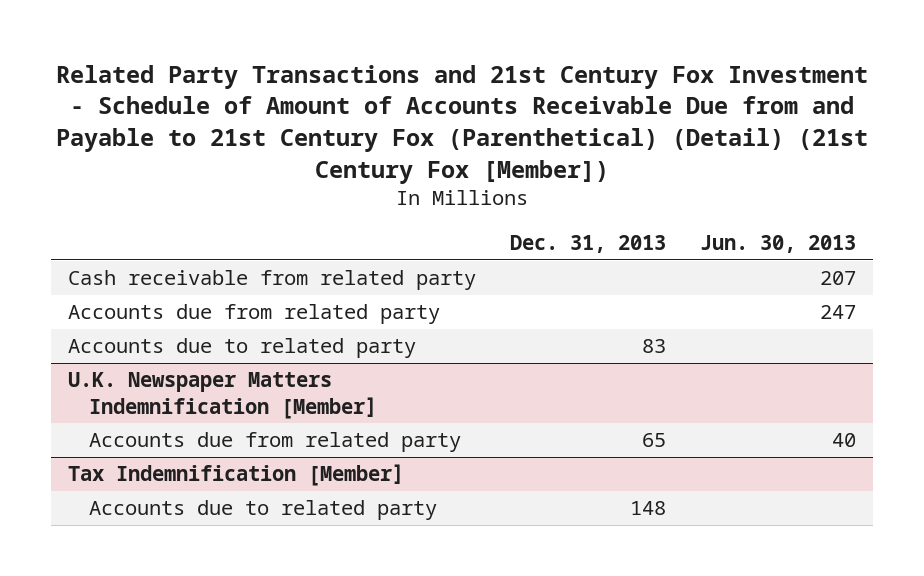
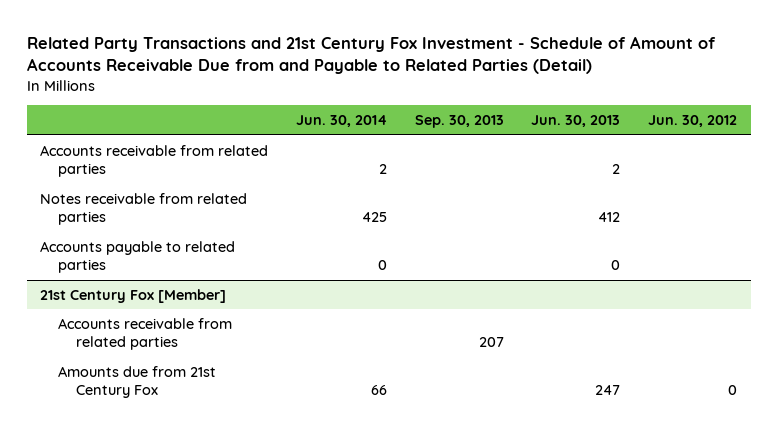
[56,64,869,184] Related Party Transactions and 21st Century Fox Investment - Schedule of Amount of Accounts Receivable Due from and Payable to 21st Century Fox (Parenthetical) (Detail) (21st Century Fox [Member]) -> [26,35,716,75] Related Party Transactions and 21st Century Fox Investment - Schedule of Amount of Accounts Receivable Due from and Payable to Related Parties (Detail)
[510,234,667,253] Dec. 31, 2013 -> none
none -> [296,115,388,128] Jun. 30, 2014
none -> [414,115,504,129] Sep. 30, 2013
none -> [648,115,738,128] Jun. 30, 2012
[68,338,417,359] Accounts due to related party -> none
[68,372,378,419] U.K. Newspaper Matters Indemnification [Member] -> none
[89,432,462,453] Accounts due from related party -> none
[68,464,405,487] Tax Indemnification [Member] -> none
[89,500,438,521] Accounts due to related party -> none
[68,270,477,291] Cash receivable from related party -> [40,144,269,178] Accounts receivable from related parties
[820,271,857,286] 207 -> [612,164,621,175] 2
none -> [40,192,248,226] Notes receivable from related parties
none -> [40,240,236,274] Accounts payable to related parties
none -> [40,288,227,303] 21st Century Fox [Member]
none -> [58,317,233,351] Accounts receivable from related parties
[68,304,441,325] Accounts due from related party -> [58,365,217,399] Amounts due from 21st Century Fox

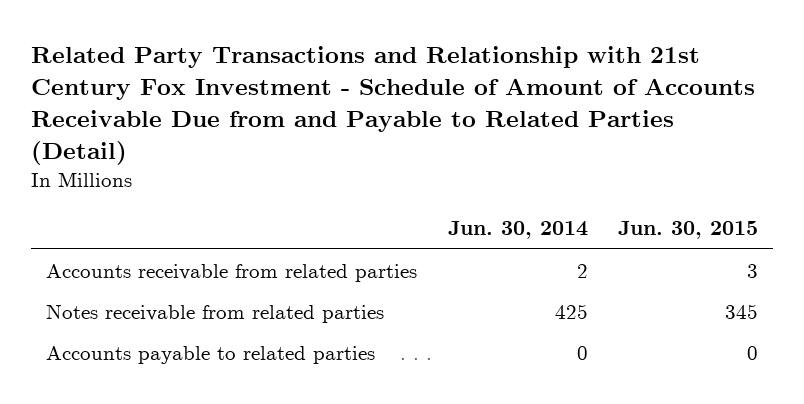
[26,35,716,75] Related Party Transactions and 21st Century Fox Investment - Schedule of Amount of Accounts Receivable Due from and Payable to Related Parties (Detail) -> [30,46,755,166] Related Party Transactions and Relationship with 21st Century Fox Investment - Schedule of Amount of Accounts Receivable Due from and Payable to Related Parties (Detail)
[414,115,504,129] Sep. 30, 2013 -> none
[531,115,621,128] Jun. 30, 2013 -> none
[648,115,738,128] Jun. 30, 2012 -> none
none -> [617,221,758,240] Jun. 30, 2015
[40,288,227,303] 21st Century Fox [Member] -> none
[58,317,233,351] Accounts receivable from related parties -> none
[58,365,217,399] Amounts due from 21st Century Fox -> none

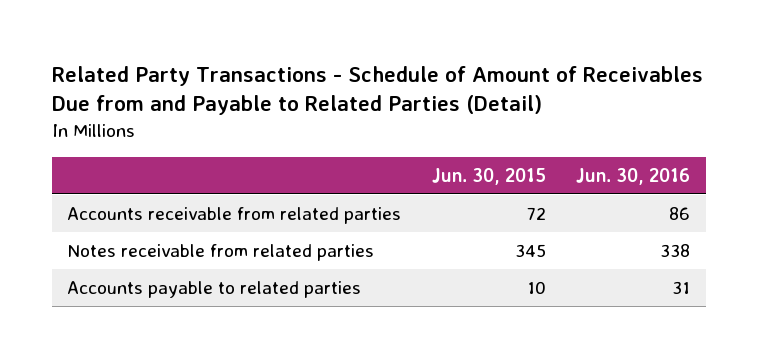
[30,46,755,166] Related Party Transactions and Relationship with 21st Century Fox Investment - Schedule of Amount of Accounts Receivable Due from and Payable to Related Parties (Detail) -> [51,65,703,116] Related Party Transactions - Schedule of Amount of Receivables Due from and Payable to Related Parties (Detail)
[447,221,588,240] Jun. 30, 2014 -> none
none -> [576,167,691,185] Jun. 30, 2016
[746,263,758,278] 3 -> [526,207,546,221] 72
[746,345,758,360] 0 -> [526,281,546,295] 10

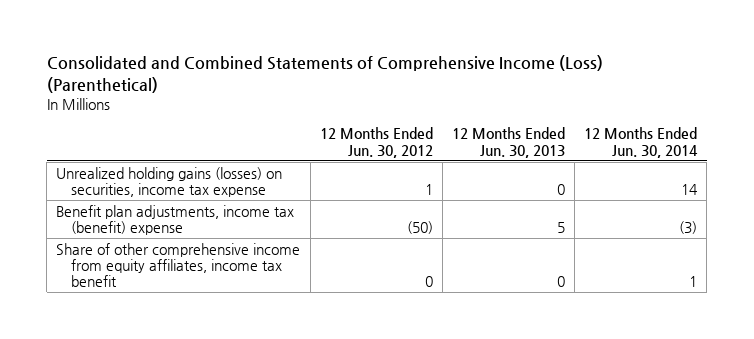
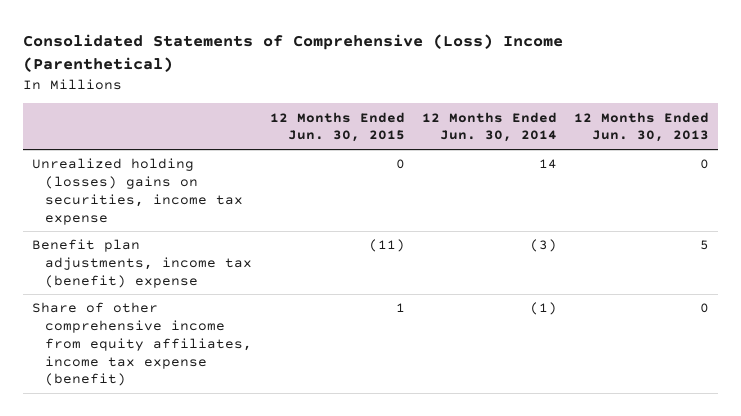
[46,55,603,93] Consolidated and Combined Statements of Comprehensive Income (Loss) (Parenthetical) -> [22,33,563,72] Consolidated Statements of Comprehensive (Loss) Income (Parenthetical)
[319,127,433,158] 12 Months Ended Jun. 30, 2012 -> none
none -> [269,111,405,143] 12 Months Ended Jun. 30, 2015
[56,166,283,197] Unrealized holding gains (losses) on securities, income tax expense -> [31,158,244,225] Unrealized holding (losses) gains on securities, income tax expense
[56,242,301,288] Share of other comprehensive income from equity affiliates, income tax benefit -> [31,302,253,387] Share of other comprehensive income from equity affiliates, income tax expense (benefit)
[689,276,698,288] 1 -> [529,302,557,316] (1)

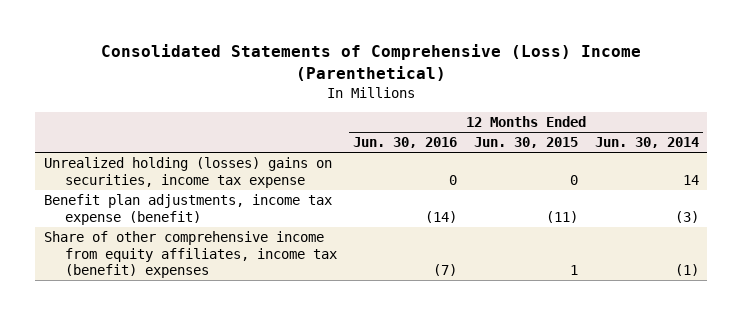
[574,111,710,143] 12 Months Ended Jun. 30, 2013 -> none
none -> [353,137,458,149] Jun. 30, 2016
[31,239,253,288] Benefit plan adjustments, income tax (benefit) expense -> [43,194,332,225] Benefit plan adjustments, income tax expense (benefit)
[31,302,253,387] Share of other comprehensive income from equity affiliates, income tax expense (benefit) -> [43,231,337,279] Share of other comprehensive income from equity affiliates, income tax (benefit) expenses

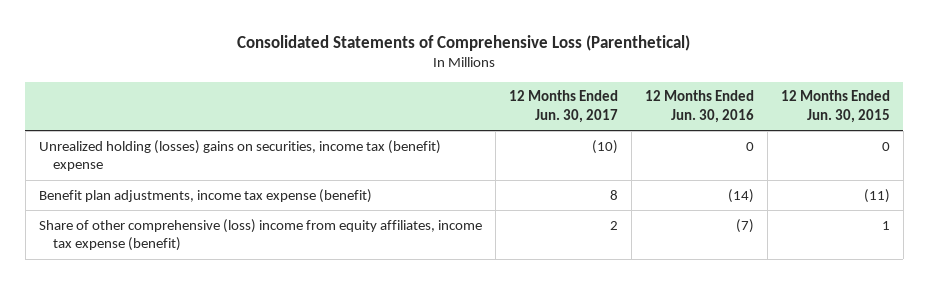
[101,44,642,81] Consolidated Statements of Comprehensive (Loss) Income (Parenthetical) -> [237,34,691,51] Consolidated Statements of Comprehensive Loss (Parenthetical)
[594,137,699,149] Jun. 30, 2014 -> none
none -> [508,90,618,124] 12 Months Ended Jun. 30, 2017
[43,157,332,188] Unrealized holding (losses) gains on securities, income tax expense -> [38,139,441,172] Unrealized holding (losses) gains on securities, income tax (benefit) expense
[43,231,337,279] Share of other comprehensive income from equity affiliates, income tax (benefit) expenses -> [38,218,482,252] Share of other comprehensive (loss) income from equity affiliates, income tax expense (benefit)

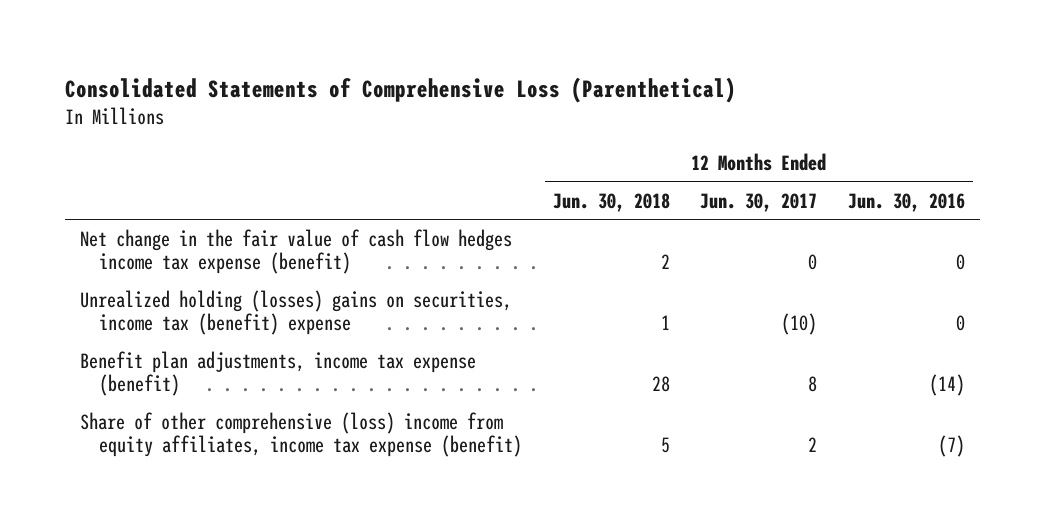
[780,90,890,124] 12 Months Ended Jun. 30, 2015 -> none
none -> [552,192,670,212] Jun. 30, 2018
none -> [80,228,513,275] Net change in the fair value of cash flow hedges income tax expense (benefit)

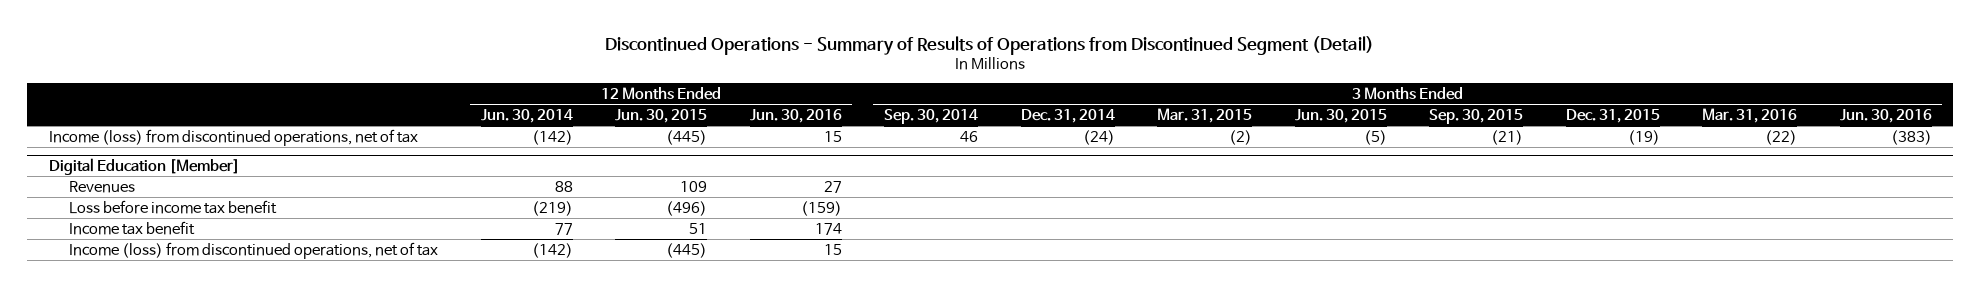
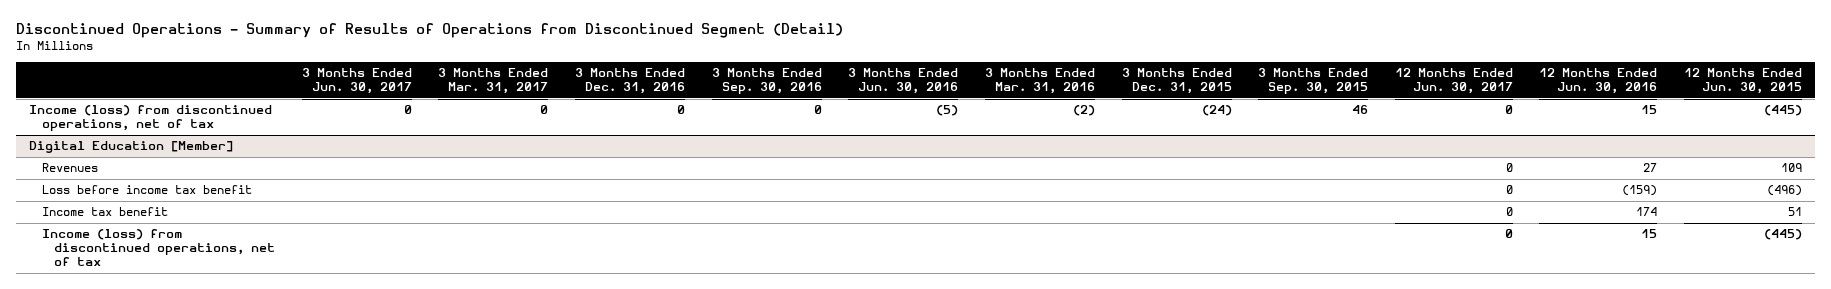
[480,108,573,123] Jun. 30, 2014 -> none
[884,108,979,124] Sep. 30, 2014 -> none
[1020,108,1115,123] Dec. 31, 2014 -> none
[1157,107,1253,123] Mar. 31, 2015 -> none
[1294,108,1387,123] Jun. 30, 2015 -> none
none -> [301,68,412,95] 3 Months Ended Jun. 30, 2017
none -> [438,68,549,95] 3 Months Ended Mar. 31, 2017
none -> [574,68,685,95] 3 Months Ended Dec. 31, 2016
none -> [711,68,822,95] 3 Months Ended Sep. 30, 2016
none -> [1394,68,1513,95] 12 Months Ended Jun. 30, 2017
[1491,129,1524,145] (21) -> [1352,105,1369,115] 46
[1627,129,1660,145] (19) -> [1201,105,1232,117] (24)
[1765,129,1798,145] (22) -> [1072,105,1095,117] (2)
[1890,129,1932,145] (383) -> [936,105,959,117] (5)

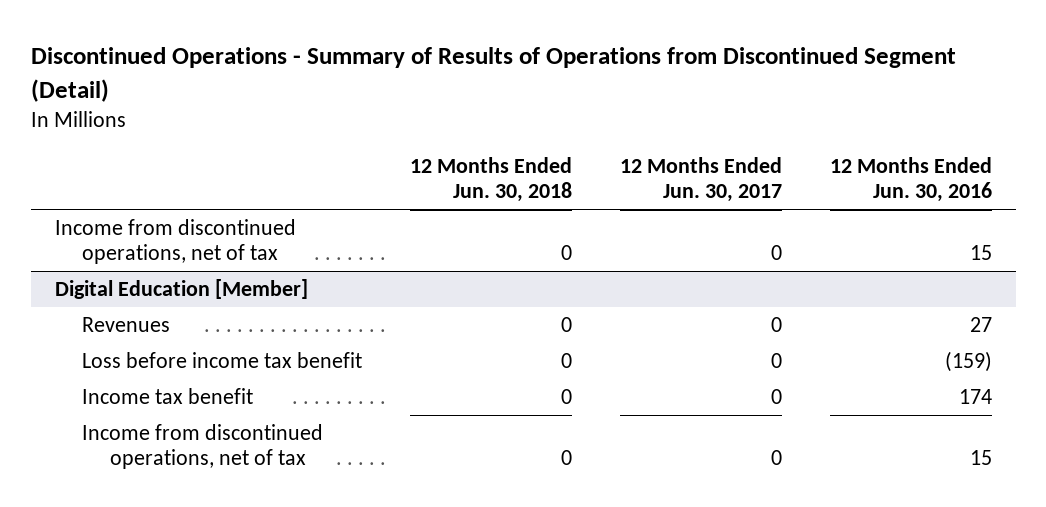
[301,68,412,95] 3 Months Ended Jun. 30, 2017 -> none
[438,68,549,95] 3 Months Ended Mar. 31, 2017 -> none
[574,68,685,95] 3 Months Ended Dec. 31, 2016 -> none
[711,68,822,95] 3 Months Ended Sep. 30, 2016 -> none
[848,68,959,95] 3 Months Ended Jun. 30, 2016 -> none
[984,68,1095,95] 3 Months Ended Mar. 31, 2016 -> none
[1121,68,1232,95] 3 Months Ended Dec. 31, 2015 -> none
[1258,68,1369,95] 3 Months Ended Sep. 30, 2015 -> none
[1684,68,1803,95] 12 Months Ended Jun. 30, 2015 -> none
none -> [410,157,573,203] 12 Months Ended Jun. 30, 2018
[28,105,272,132] Income (loss) from discontinued operations, net of tax -> [54,219,296,265] Income from discontinued operations, net of tax
[41,229,276,267] Income (loss) from discontinued operations, net of tax -> [82,424,324,470] Income from discontinued operations, net of tax

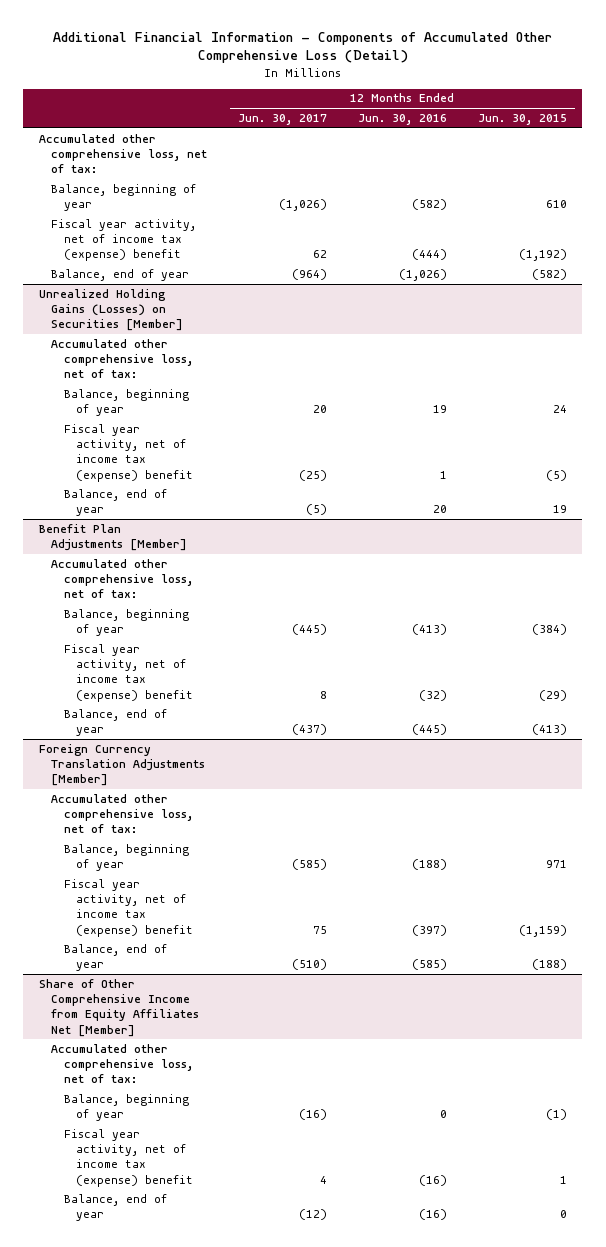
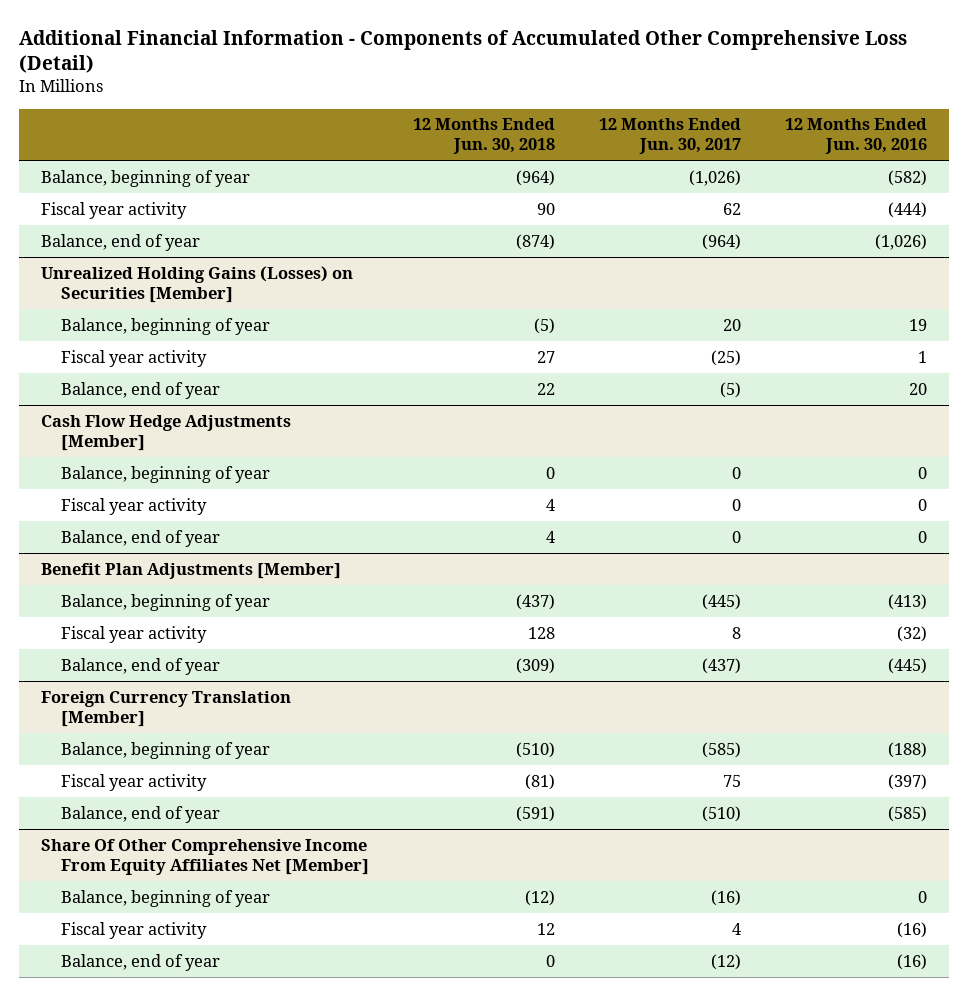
[477,114,567,126] Jun. 30, 2015 -> none
none -> [412,118,555,155] 12 Months Ended Jun. 30, 2018
[38,133,208,174] Accumulated other comprehensive loss, net of tax: -> none
[51,218,197,262] Fiscal year activity, net of income tax (expense) benefit -> [41,201,188,219] Fiscal year activity
[51,338,193,379] Accumulated other comprehensive loss, net of tax: -> none
[63,423,194,482] Fiscal year activity, net of income tax (expense) benefit -> [61,349,208,367] Fiscal year activity
none -> [41,414,292,451] Cash Flow Hedge Adjustments [Member]
none -> [61,465,271,483] Balance, beginning of year
none -> [61,497,208,515] Fiscal year activity
none -> [61,529,221,547] Balance, end of year
[51,558,193,599] Accumulated other comprehensive loss, net of tax: -> none
[63,643,194,702] Fiscal year activity, net of income tax (expense) benefit -> [61,625,208,643] Fiscal year activity
[51,793,193,834] Accumulated other comprehensive loss, net of tax: -> none
[38,743,206,787] Foreign Currency Translation Adjustments [Member] -> [41,690,292,727] Foreign Currency Translation [Member]
[63,878,194,937] Fiscal year activity, net of income tax (expense) benefit -> [61,773,208,791] Fiscal year activity
[51,1043,193,1084] Accumulated other comprehensive loss, net of tax: -> none
[38,978,200,1037] Share of Other Comprehensive Income from Equity Affiliates Net [Member] -> [41,838,370,875] Share Of Other Comprehensive Income From Equity Affiliates Net [Member]
[63,1128,194,1187] Fiscal year activity, net of income tax (expense) benefit -> [61,921,208,939] Fiscal year activity

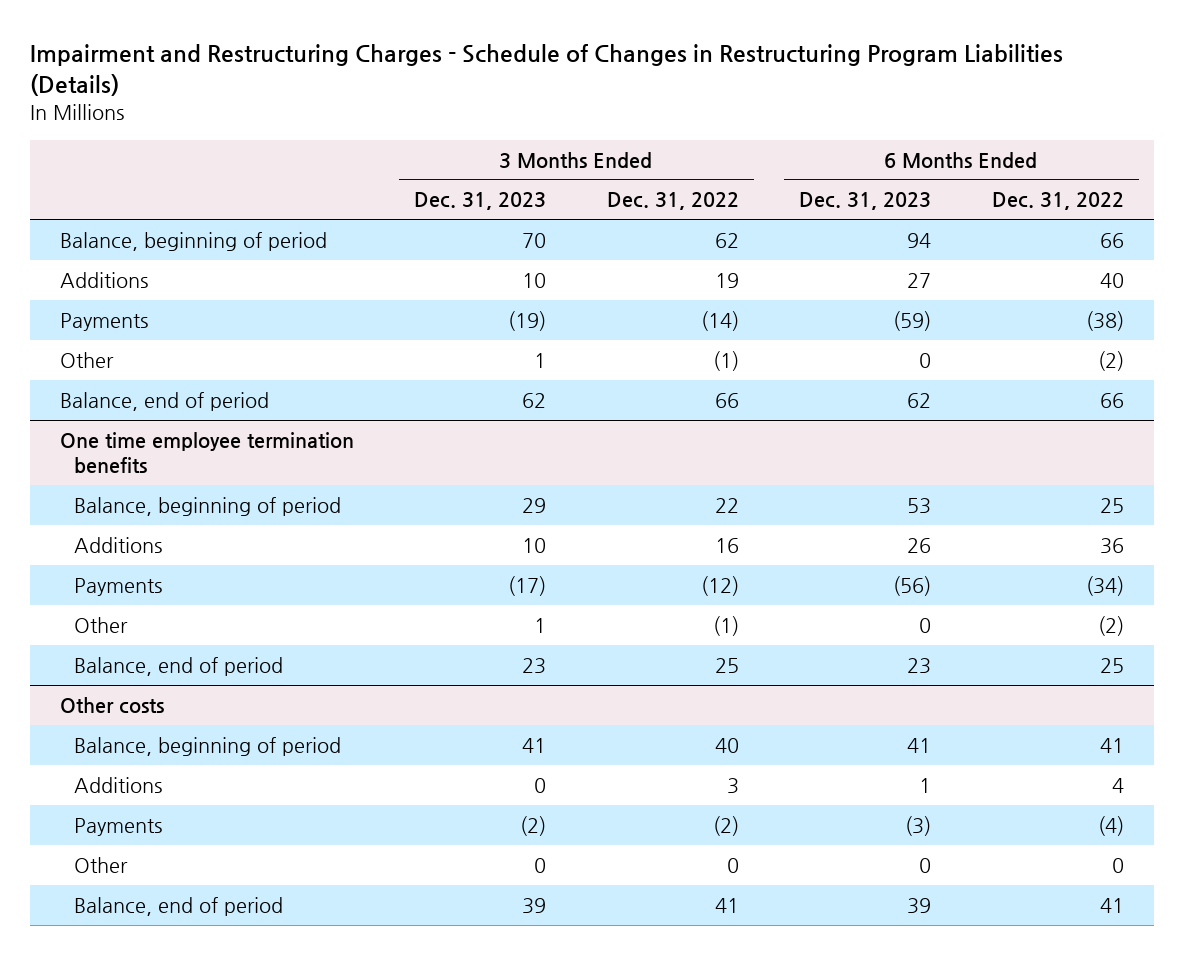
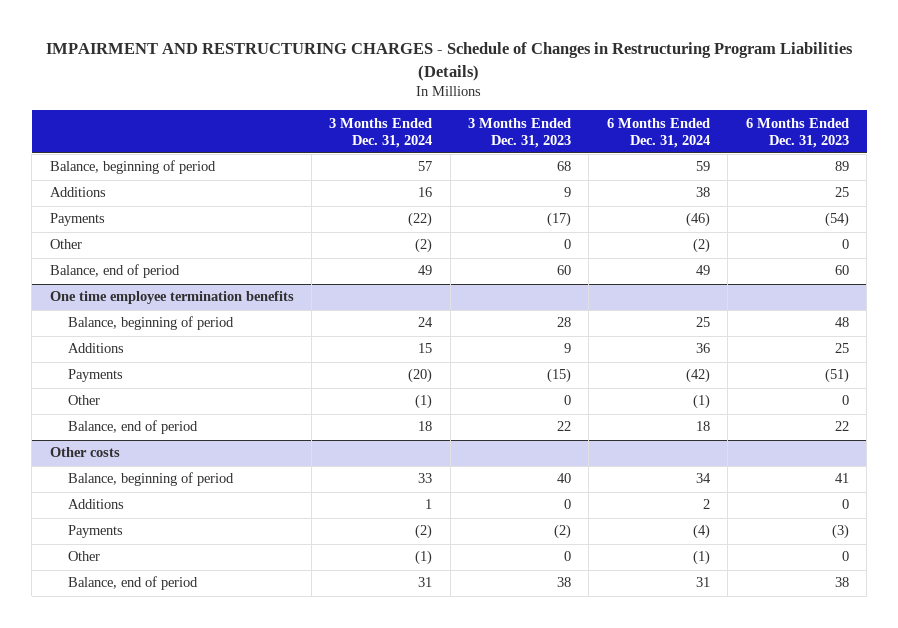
[29,43,1063,97] Impairment and Restructuring Charges - Schedule of Changes in Restructuring Program Liabilities (Details) -> [46,42,854,81] IMPAIRMENT AND RESTRUCTURING CHARGES - Schedule of Changes in Restructuring Program Liabilities (Details)
[606,192,739,211] Dec. 31, 2022 -> none
[991,192,1124,211] Dec. 31, 2022 -> none
none -> [329,117,433,148] 3 Months Ended Dec. 31, 2024
none -> [606,117,710,148] 6 Months Ended Dec. 31, 2024
[522,232,547,248] 70 -> [557,161,572,172] 68
[907,232,932,248] 94 -> [834,161,849,172] 89
[522,272,547,288] 10 -> [564,187,572,198] 9
[907,272,932,288] 27 -> [834,187,849,198] 25
[508,310,547,331] (19) -> [547,212,572,228] (17)
[893,310,932,331] (59) -> [824,212,849,228] (54)
[534,352,547,368] 1 -> [564,239,572,250] 0
[522,392,547,408] 62 -> [557,265,572,276] 60
[907,392,932,408] 62 -> [834,265,849,276] 60
[522,497,547,513] 29 -> [557,317,572,328] 28
[907,497,932,514] 53 -> [834,317,849,328] 48
[522,537,547,553] 10 -> [564,343,572,354] 9
[907,537,932,553] 26 -> [834,343,849,354] 25
[508,575,547,596] (17) -> [547,368,572,384] (15)
[893,575,932,596] (56) -> [824,368,849,384] (51)
[534,617,547,633] 1 -> [564,395,572,406] 0
[522,657,547,674] 23 -> [557,421,572,432] 22
[907,657,932,674] 23 -> [834,421,849,432] 22
[522,737,547,753] 41 -> [557,473,572,484] 40
[919,777,932,793] 1 -> [841,499,849,510] 0
[522,897,547,914] 39 -> [557,577,572,588] 38
[907,897,932,914] 39 -> [834,577,849,588] 38

